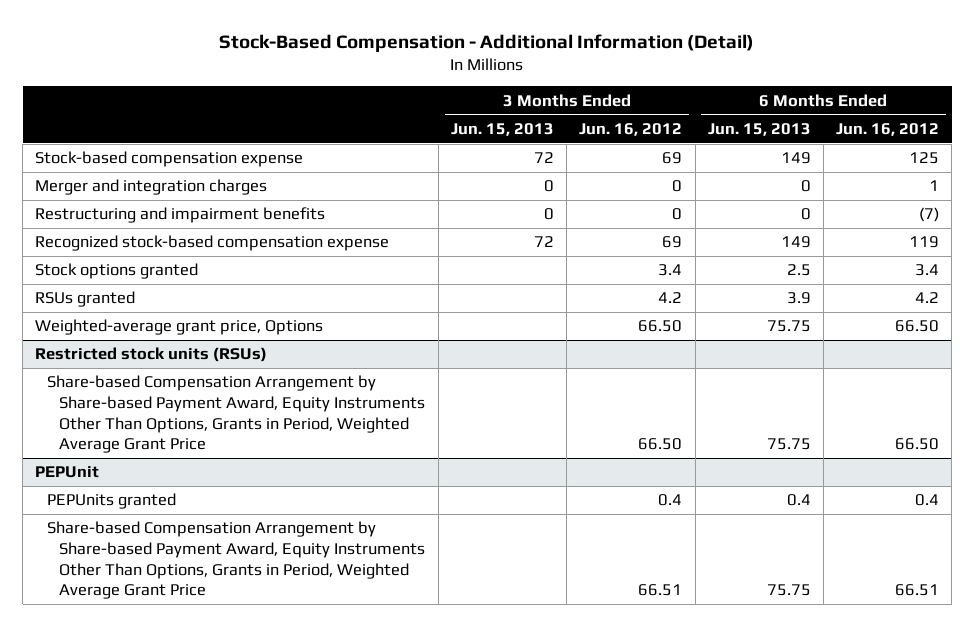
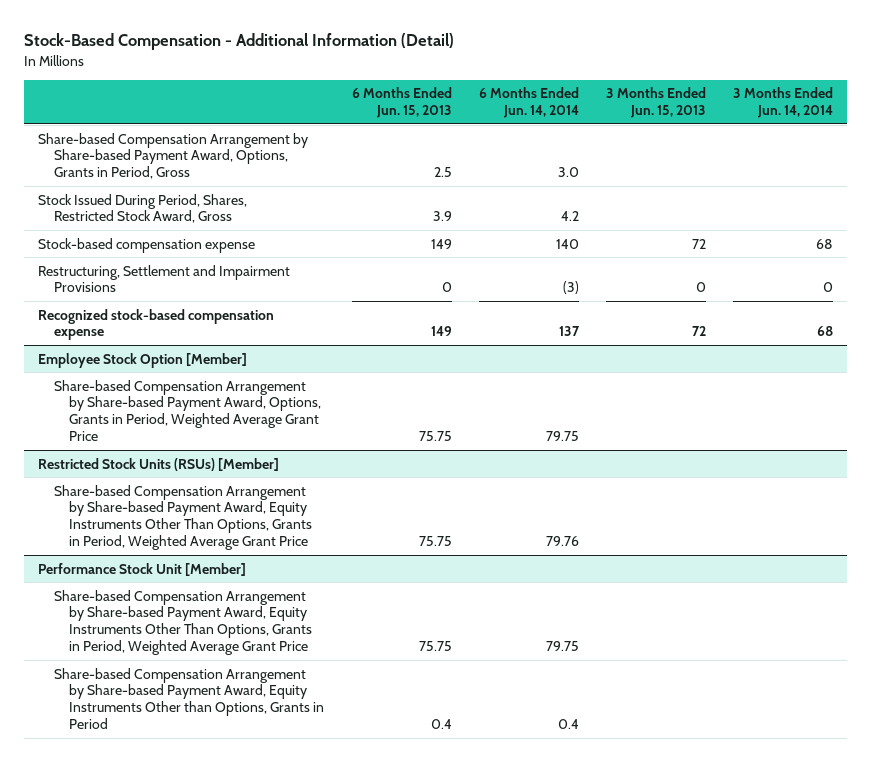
[579,122,683,136] Jun. 16, 2012 -> none
[836,122,940,136] Jun. 16, 2012 -> none
none -> [478,87,579,119] 6 Months Ended Jun. 14, 2014
none -> [733,87,834,119] 3 Months Ended Jun. 14, 2014
none -> [38,132,309,180] Share-based Compensation Arrangement by Share-based Payment Award, Options, Grants in Period, Gross
none -> [38,193,248,224] Stock Issued During Period, Shares, Restricted Stock Award, Gross
[35,179,268,196] Merger and integration charges -> none
[35,207,326,224] Restructuring and impairment benefits -> [38,264,291,293] Restructuring, Settlement and Impairment Provisions
[35,263,199,280] Stock options granted -> none
[35,291,136,308] RSUs granted -> none
none -> [38,352,248,368] Employee Stock Option [Member]
[35,319,324,336] Weighted-average grant price, Options -> [53,379,322,441] Share-based Compensation Arrangement by Share-based Payment Award, Options, Grants in Period, Weighted Average Grant Price
[35,347,268,363] Restricted stock units (RSUs) -> [38,457,280,471] Restricted Stock Units (RSUs) [Member]
[35,466,100,479] PEPUnit -> none
[47,493,177,510] PEPUnits granted -> none
none -> [38,562,247,576] Performance Stock Unit [Member]
none -> [53,667,325,729] Share-based Compensation Arrangement by Share-based Payment Award, Equity Instruments Other than Options, Grants in Period

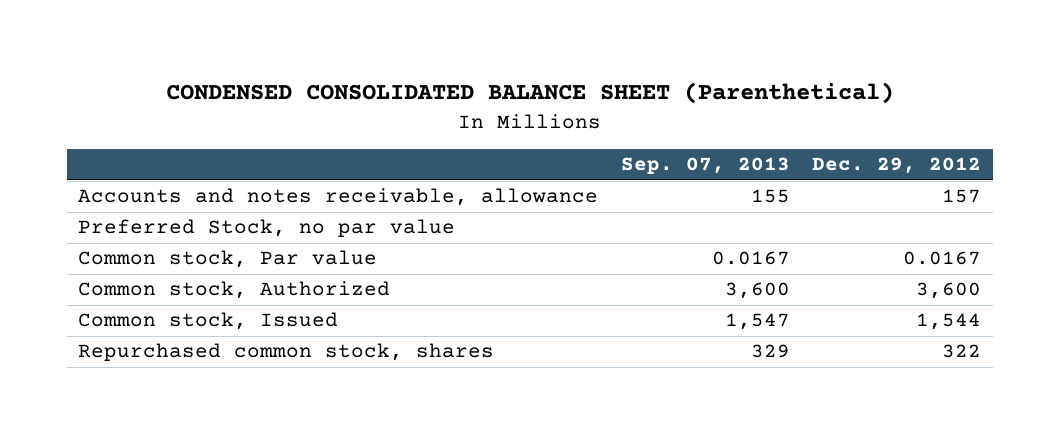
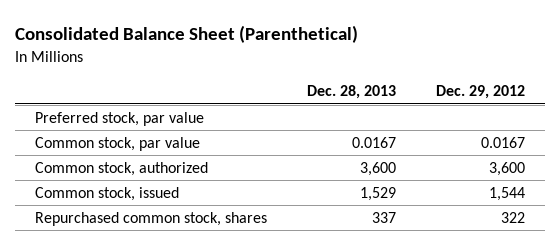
[165,82,894,105] CONDENSED CONSOLIDATED BALANCE SHEET (Parenthetical) -> [15,25,359,44] Consolidated Balance Sheet (Parenthetical)
[620,157,790,175] Sep. 07, 2013 -> none
none -> [307,85,397,100] Dec. 28, 2013
[78,188,599,207] Accounts and notes receivable, allowance -> none
[78,219,456,238] Preferred Stock, no par value -> [35,111,205,126] Preferred stock, par value
[78,250,378,269] Common stock, Par value -> [35,136,201,151] Common stock, par value
[78,281,391,300] Common stock, Authorized -> [35,161,209,176] Common stock, authorized
[78,312,339,331] Common stock, Issued -> [35,186,180,201] Common stock, issued

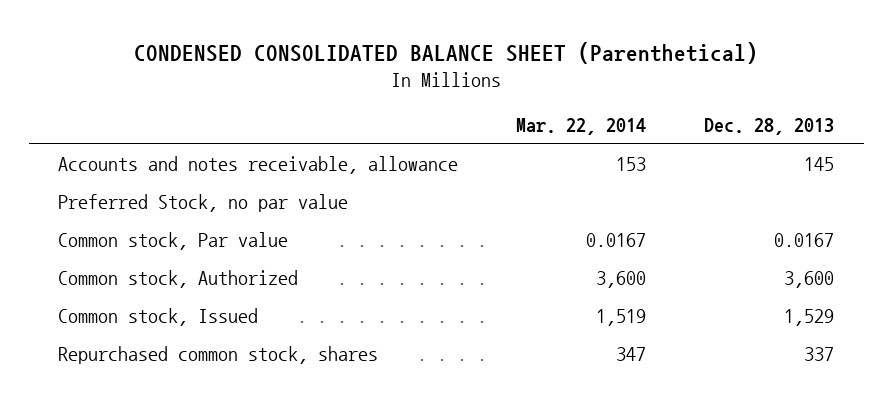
[15,25,359,44] Consolidated Balance Sheet (Parenthetical) -> [134,41,759,64] CONDENSED CONSOLIDATED BALANCE SHEET (Parenthetical)
[436,85,526,100] Dec. 29, 2012 -> none
none -> [516,118,647,136] Mar. 22, 2014
none -> [57,156,458,175] Accounts and notes receivable, allowance
[35,111,205,126] Preferred stock, par value -> [57,194,348,213] Preferred Stock, no par value
[35,136,201,151] Common stock, par value -> [57,232,288,251] Common stock, Par value
[35,161,209,176] Common stock, authorized -> [57,270,298,289] Common stock, Authorized
[35,186,180,201] Common stock, issued -> [57,308,258,327] Common stock, Issued

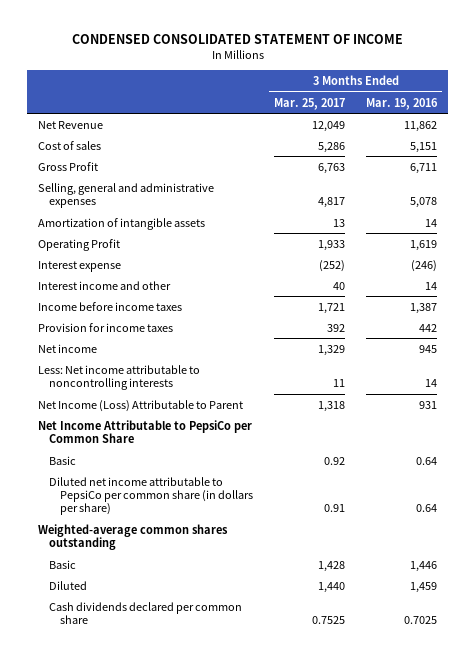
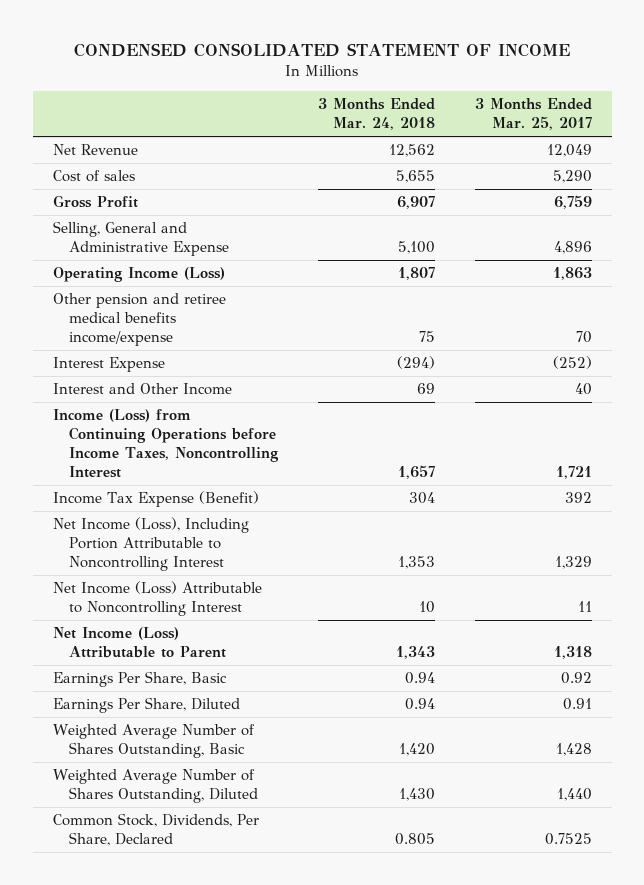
[366,97,439,110] Mar. 19, 2016 -> none
none -> [317,98,435,131] 3 Months Ended Mar. 24, 2018
[37,217,205,230] Amortization of intangible assets -> none
[318,141,346,153] 5,286 -> [552,170,592,184] 5,290
[318,162,346,174] 6,763 -> [553,195,592,210] 6,759
[37,182,214,209] Selling, general and administrative expenses -> [52,221,229,257] Selling, General and Administrative Expense
[318,197,346,209] 4,817 -> [553,241,592,255] 4,896
[37,238,120,251] Operating Profit -> [52,267,225,283] Operating Income (Loss)
[318,239,346,251] 1,933 -> [552,267,592,281] 1,863
none -> [52,293,226,347] Other pension and retiree medical benefits income/expense
[37,260,121,272] Interest expense -> [52,357,165,373] Interest Expense
[37,280,171,290] Interest income and other -> [52,383,232,396] Interest and Other Income
[37,301,182,311] Income before income taxes -> [52,409,279,479] Income (Loss) from Continuing Operations before Income Taxes, Noncontrolling Interest
[37,322,173,332] Provision for income taxes -> [52,491,259,508] Income Tax Expense (Benefit)
[37,343,97,353] Net income -> [52,517,249,572] Net Income (Loss), Including Portion Attributable to Noncontrolling Interest
[37,364,200,391] Less: Net income attributable to noncontrolling interests -> [52,581,262,617] Net Income (Loss) Attributable to Noncontrolling Interest
[37,419,252,444] Net Income Attributable to PepsiCo per Common Share -> none
[37,523,228,551] Weighted-average common shares outstanding -> none
[48,455,76,465] Basic -> [52,671,227,688] Earnings Per Share, Basic
[48,476,253,516] Diluted net income attributable to PepsiCo per common share (in dollars per share) -> [52,697,240,714] Earnings Per Share, Diluted
[48,559,76,569] Basic -> [52,724,255,759] Weighted Average Number of Shares Outstanding, Basic
[48,580,87,590] Diluted -> [52,769,258,804] Weighted Average Number of Shares Outstanding, Diluted
[48,601,242,625] Cash dividends declared per common share -> [52,813,259,847] Common Stock, Dividends, Per Share, Declared

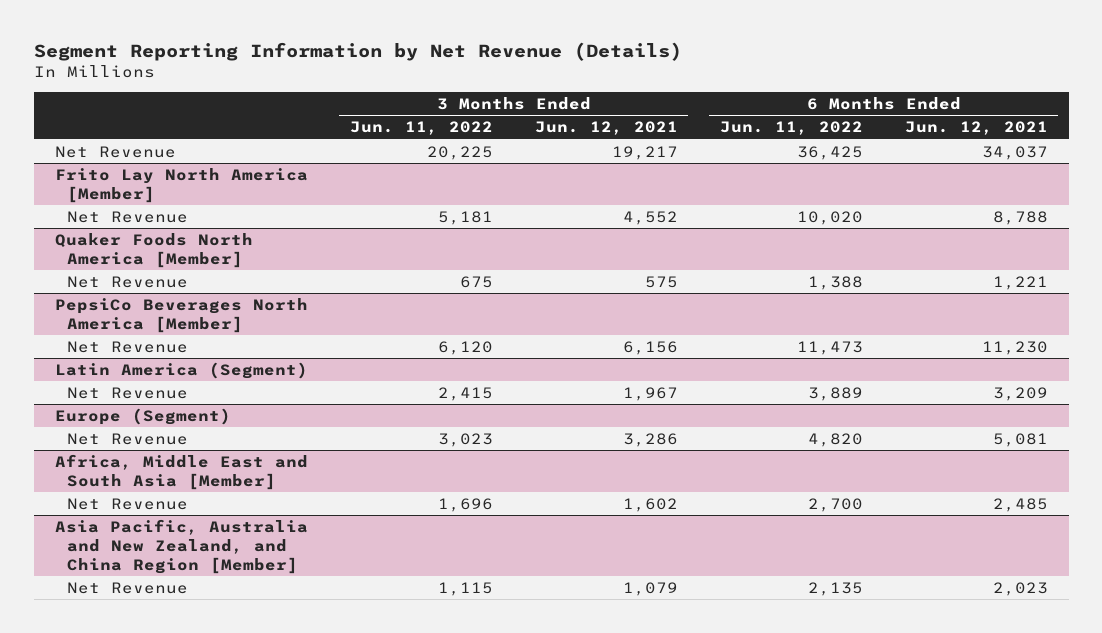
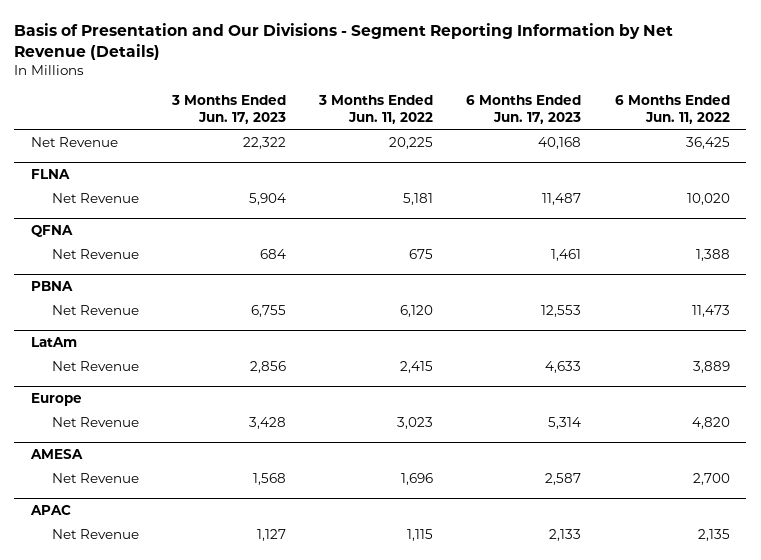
[33,42,682,62] Segment Reporting Information by Net Revenue (Details) -> [14,22,674,60] Basis of Presentation and Our Divisions - Segment Reporting Information by Net Revenue (Details)
[534,121,678,136] Jun. 12, 2021 -> none
[904,121,1048,136] Jun. 12, 2021 -> none
none -> [170,95,286,124] 3 Months Ended Jun. 17, 2023
none -> [466,95,582,124] 6 Months Ended Jun. 17, 2023
[54,167,308,203] Frito Lay North America [Member] -> [31,168,71,179] FLNA
[54,232,253,268] Quaker Foods North America [Member] -> [31,224,74,237] QFNA
[54,297,308,333] PepsiCo Beverages North America [Member] -> [31,280,74,291] PBNA
[54,361,308,379] Latin America (Segment) -> [31,336,78,347] LatAm
[54,407,231,425] Europe (Segment) -> [31,392,83,406] Europe
[54,453,308,490] Africa, Middle East and South Asia [Member] -> [30,448,84,459] AMESA
[54,518,308,574] Asia Pacific, Australia and New Zealand, and China Region [Member] -> [30,504,72,515] APAC

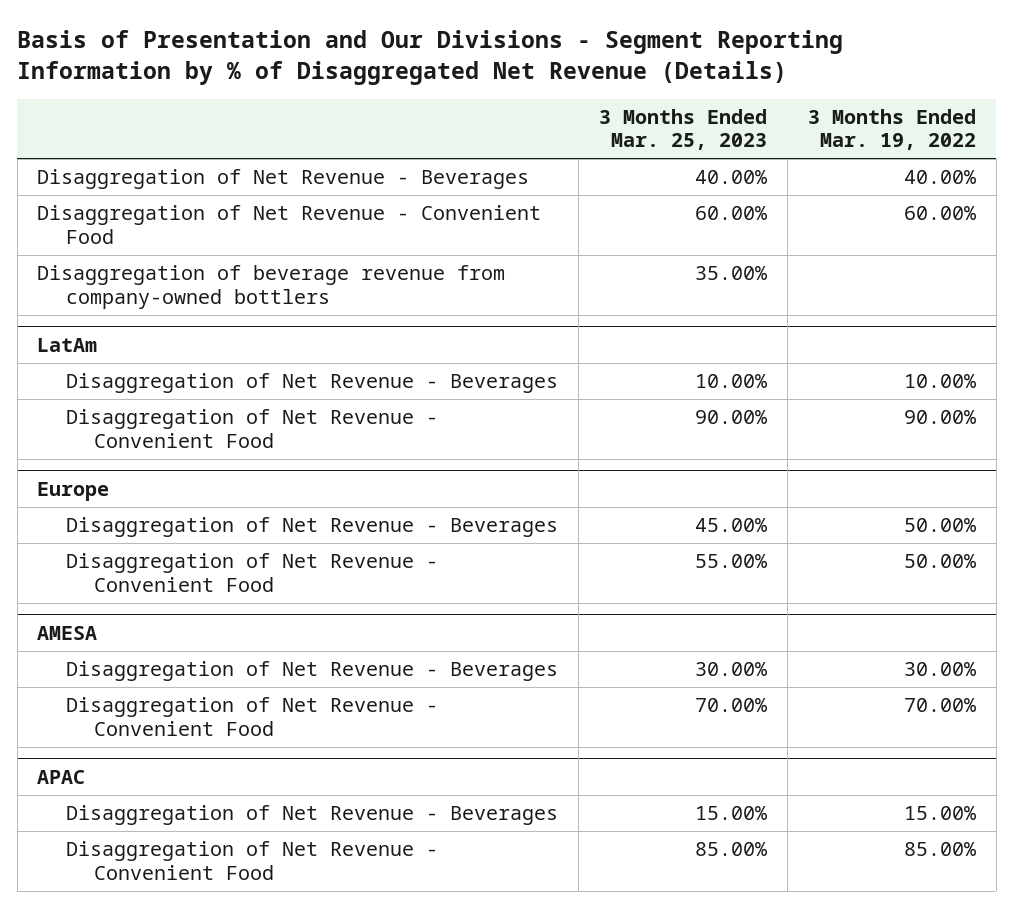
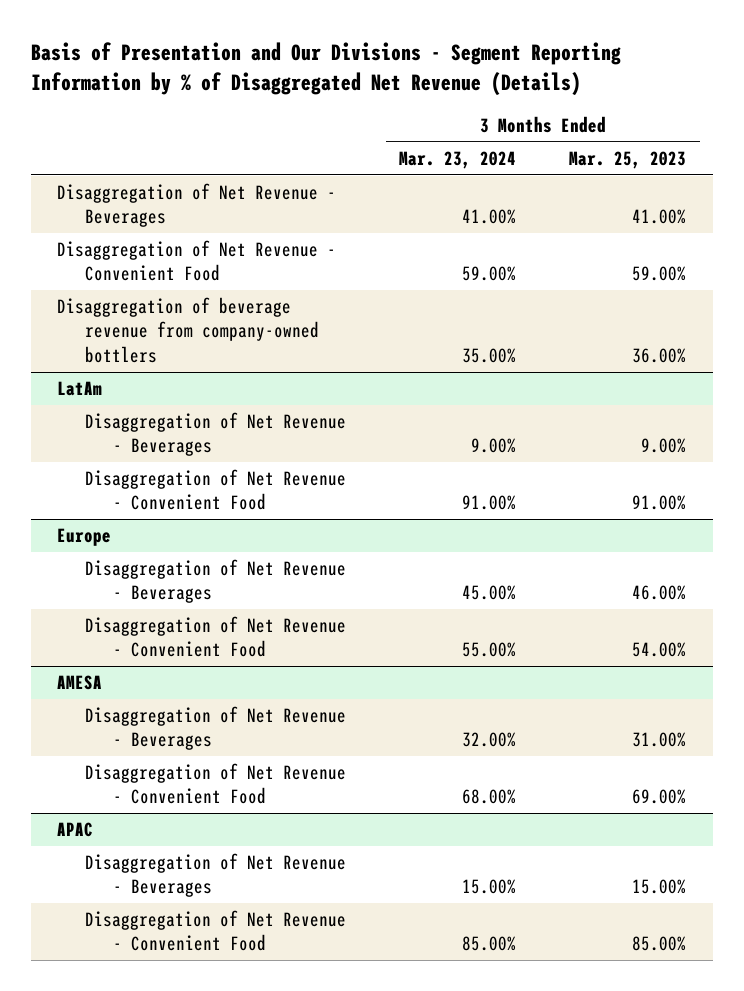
[807,109,976,151] 3 Months Ended Mar. 19, 2022 -> none
none -> [399,151,517,170] Mar. 23, 2024
[694,170,767,185] 40.00% -> [632,209,687,225] 41.00%
[694,206,767,221] 60.00% -> [632,266,687,282] 59.00%
[694,266,767,281] 35.00% -> [632,347,687,363] 36.00%
[694,374,767,389] 10.00% -> [641,438,687,454] 9.00%
[694,410,767,425] 90.00% -> [632,495,687,511] 91.00%
[694,518,767,533] 45.00% -> [632,585,687,601] 46.00%
[694,554,767,569] 55.00% -> [632,642,687,658] 54.00%
[694,662,767,677] 30.00% -> [632,732,687,748] 31.00%
[694,698,767,713] 70.00% -> [632,789,687,805] 69.00%

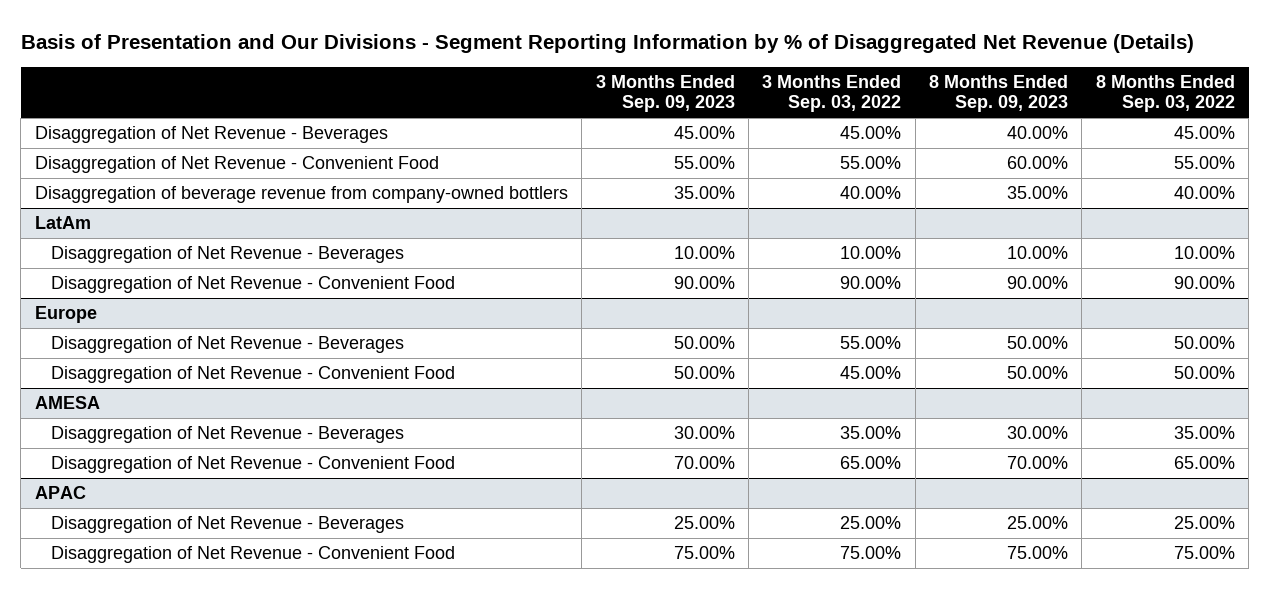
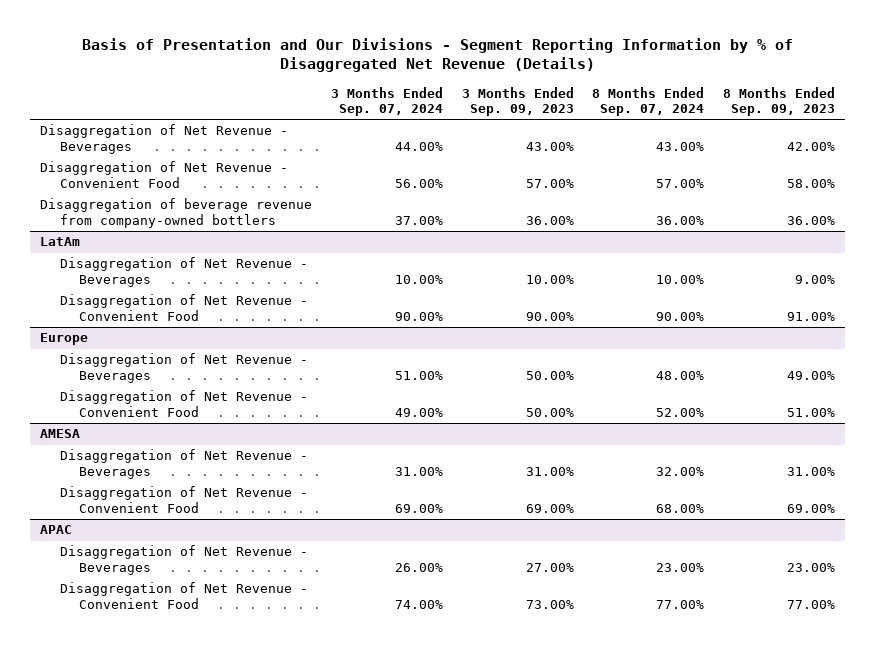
[762,74,902,113] 3 Months Ended Sep. 03, 2022 -> none
[1095,74,1235,113] 8 Months Ended Sep. 03, 2022 -> none
none -> [330,86,443,117] 3 Months Ended Sep. 07, 2024
none -> [592,86,705,117] 8 Months Ended Sep. 07, 2024
[673,126,735,140] 45.00% -> [525,142,574,152] 43.00%
[1007,126,1069,140] 40.00% -> [787,142,836,152] 42.00%
[673,156,735,170] 55.00% -> [525,179,574,189] 57.00%
[1007,156,1069,170] 60.00% -> [787,179,836,189] 58.00%
[673,186,735,200] 35.00% -> [525,216,574,226] 36.00%
[1007,186,1069,200] 35.00% -> [787,216,836,226] 36.00%
[1007,246,1069,260] 10.00% -> [795,275,836,285] 9.00%
[1007,276,1069,290] 90.00% -> [787,312,836,322] 91.00%
[1007,336,1069,350] 50.00% -> [787,371,836,381] 49.00%
[1007,366,1069,380] 50.00% -> [787,408,836,418] 51.00%
[673,426,735,440] 30.00% -> [525,467,574,477] 31.00%
[1007,426,1069,440] 30.00% -> [787,467,836,477] 31.00%
[673,456,735,470] 70.00% -> [525,504,574,514] 69.00%
[1007,456,1069,470] 70.00% -> [787,504,836,514] 69.00%
[673,516,735,530] 25.00% -> [525,563,574,573] 27.00%
[1007,516,1069,530] 25.00% -> [787,563,836,573] 23.00%
[673,546,735,560] 75.00% -> [525,600,574,610] 73.00%
[1007,546,1069,560] 75.00% -> [787,600,836,610] 77.00%

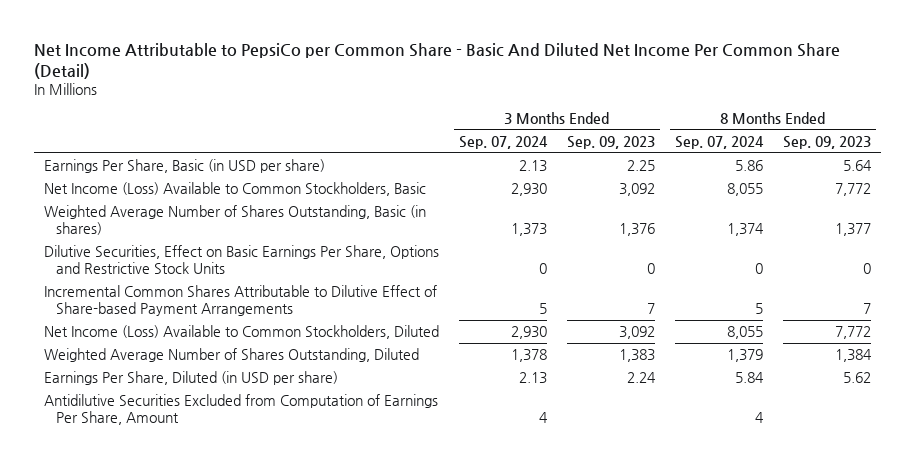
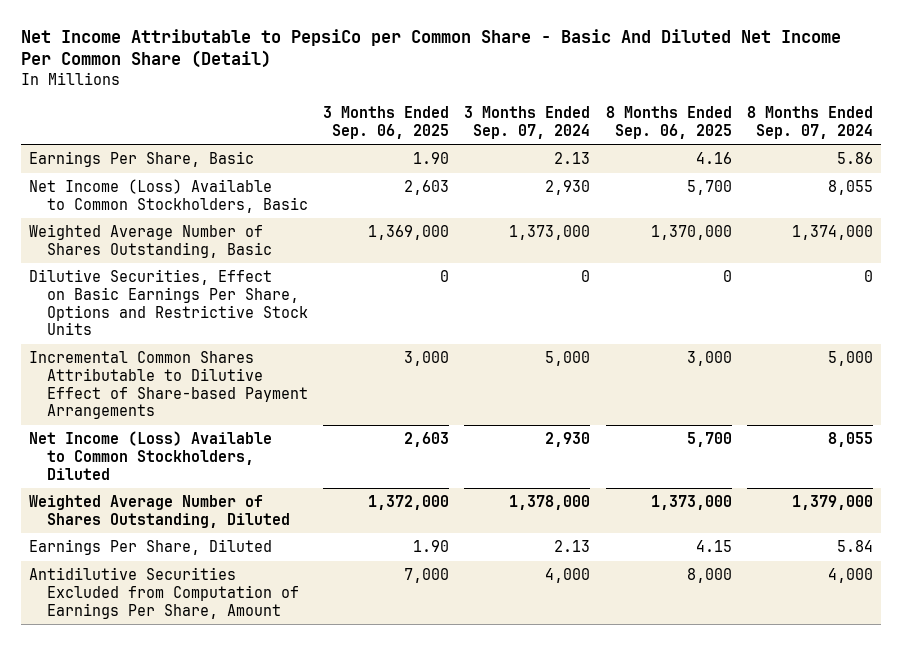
[567,136,656,150] Sep. 09, 2023 -> none
[783,136,872,150] Sep. 09, 2023 -> none
none -> [323,105,450,139] 3 Months Ended Sep. 06, 2025
none -> [605,105,732,139] 8 Months Ended Sep. 06, 2025
[44,159,326,174] Earnings Per Share, Basic (in USD per share) -> [28,150,254,167] Earnings Per Share, Basic
[44,205,427,236] Weighted Average Number of Shares Outstanding, Basic (in shares) -> [28,223,272,258] Weighted Average Number of Shares Outstanding, Basic
[511,223,548,237] 1,373 -> [509,224,591,240] 1,373,000
[727,223,765,237] 1,374 -> [792,224,874,240] 1,374,000
[539,303,548,315] 5 -> [545,350,591,366] 5,000
[755,303,764,315] 5 -> [828,350,874,366] 5,000
[511,349,548,363] 1,378 -> [509,494,591,510] 1,378,000
[727,349,764,363] 1,379 -> [792,494,874,510] 1,379,000
[44,371,339,386] Earnings Per Share, Diluted (in USD per share) -> [28,538,272,555] Earnings Per Share, Diluted
[539,412,549,424] 4 -> [545,567,591,583] 4,000
[755,412,765,424] 4 -> [828,567,874,583] 4,000

